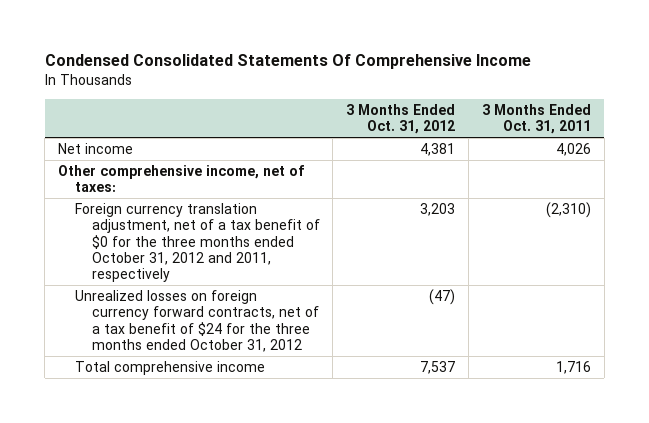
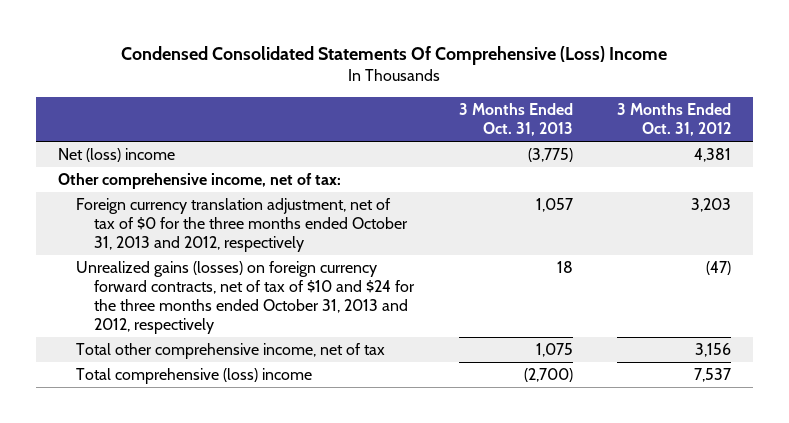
[44,54,531,70] Condensed Consolidated Statements Of Comprehensive Income -> [121,46,668,66] Condensed Consolidated Statements Of Comprehensive (Loss) Income
[481,103,591,134] 3 Months Ended Oct. 31, 2011 -> none
none -> [458,103,573,137] 3 Months Ended Oct. 31, 2013
[58,142,134,154] Net income -> [57,148,175,163] Net (loss) income
[58,164,306,193] Other comprehensive income, net of taxes: -> [57,173,341,190] Other comprehensive income, net of tax:
[74,202,320,283] Foreign currency translation adjustment, net of a tax benefit of $0 for the three months ended October 31, 2012 and 2011, respectively -> [75,198,409,253] Foreign currency translation adjustment, net of tax of $0 for the three months ended October 31, 2013 and 2012, respectively
[74,289,319,352] Unrealized losses on foreign currency forward contracts, net of a tax benefit of $24 for the three months ended October 31, 2012 -> [75,261,416,335] Unrealized gains (losses) on foreign currency forward contracts, net of tax of $10 and $24 for the three months ended October 31, 2013 and 2012, respectively
none -> [75,343,385,360] Total other comprehensive income, net of tax
[74,360,265,375] Total comprehensive income -> [75,368,312,385] Total comprehensive (loss) income

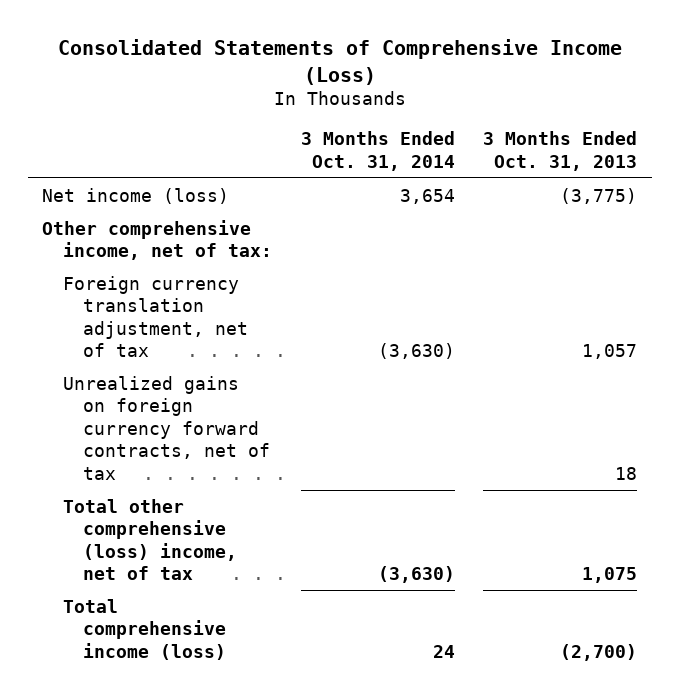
[121,46,668,66] Condensed Consolidated Statements Of Comprehensive (Loss) Income -> [57,38,622,85] Consolidated Statements of Comprehensive Income (Loss)
[616,103,731,137] 3 Months Ended Oct. 31, 2012 -> none
none -> [300,131,455,171] 3 Months Ended Oct. 31, 2014
[57,148,175,163] Net (loss) income -> [42,187,230,204] Net income (loss)
[75,198,409,253] Foreign currency translation adjustment, net of tax of $0 for the three months ended October 31, 2013 and 2012, respectively -> [62,275,249,358] Foreign currency translation adjustment, net of tax
[75,261,416,335] Unrealized gains (losses) on foreign currency forward contracts, net of tax of $10 and $24 for the three months ended October 31, 2013 and 2012, respectively -> [62,375,271,480] Unrealized gains on foreign currency forward contracts, net of tax
[75,343,385,360] Total other comprehensive income, net of tax -> [62,498,238,581] Total other comprehensive (loss) income, net of tax
[75,368,312,385] Total comprehensive (loss) income -> [62,598,227,660] Total comprehensive income (loss)

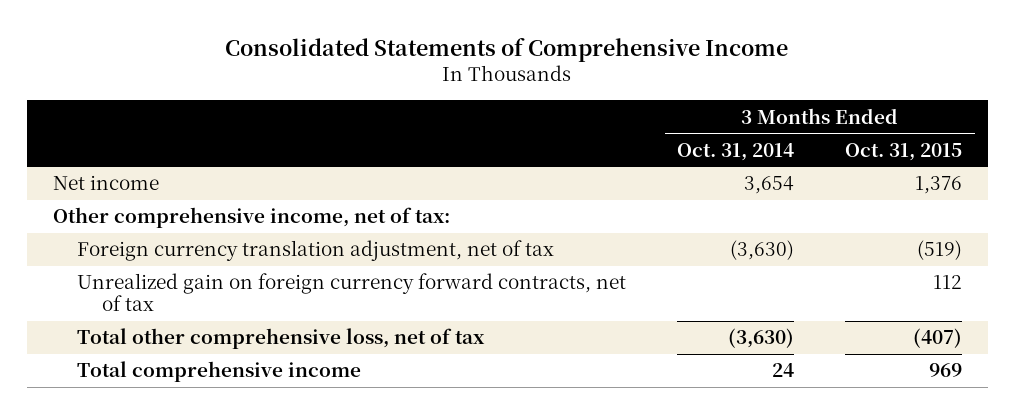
[57,38,622,85] Consolidated Statements of Comprehensive Income (Loss) -> [225,38,789,63] Consolidated Statements of Comprehensive Income
[483,131,638,171] 3 Months Ended Oct. 31, 2013 -> none
none -> [845,142,963,161] Oct. 31, 2015
[42,187,230,204] Net income (loss) -> [52,175,159,191] Net income
[62,375,271,480] Unrealized gains on foreign currency forward contracts, net of tax -> [77,273,627,312] Unrealized gain on foreign currency forward contracts, net of tax
[62,498,238,581] Total other comprehensive (loss) income, net of tax -> [77,328,486,350] Total other comprehensive loss, net of tax
[62,598,227,660] Total comprehensive income (loss) -> [77,361,362,383] Total comprehensive income

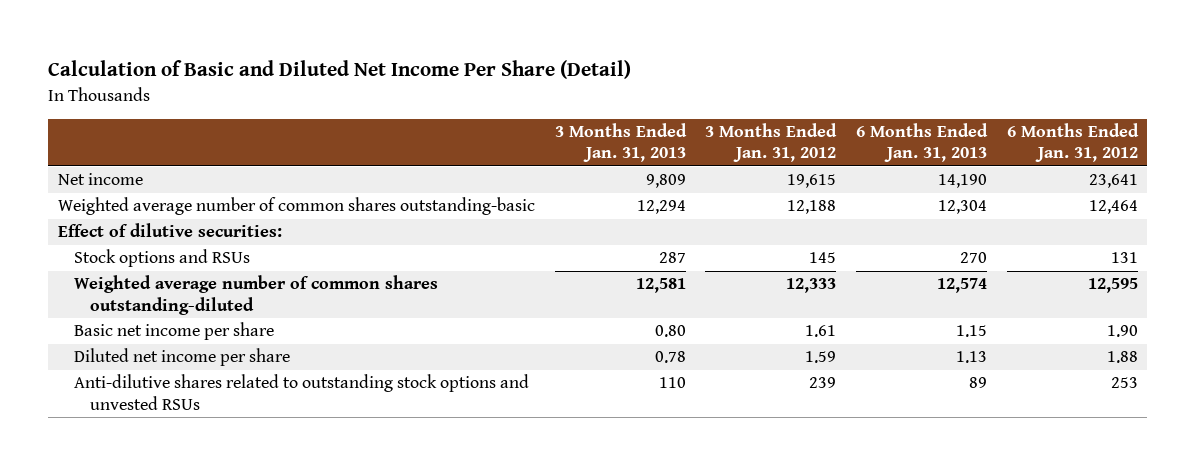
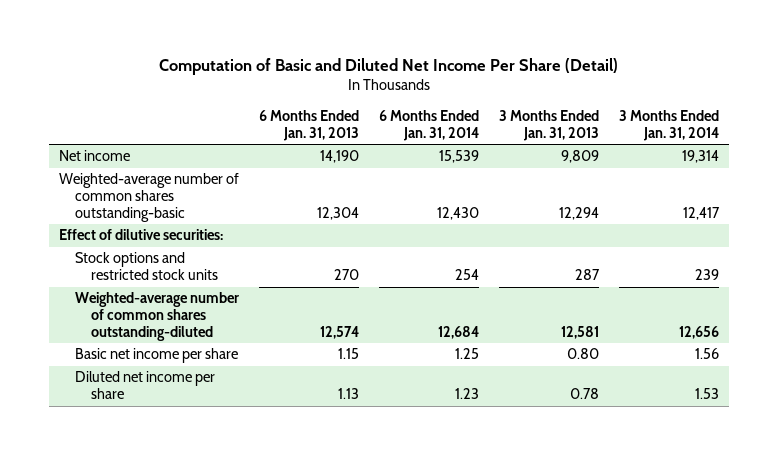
[48,60,632,80] Calculation of Basic and Diluted Net Income Per Share (Detail) -> [158,58,618,76] Computation of Basic and Diluted Net Income Per Share (Detail)
[705,123,838,163] 3 Months Ended Jan. 31, 2012 -> none
[1006,123,1139,163] 6 Months Ended Jan. 31, 2012 -> none
none -> [378,110,479,142] 6 Months Ended Jan. 31, 2014
none -> [618,110,719,142] 3 Months Ended Jan. 31, 2014
[58,197,536,216] Weighted average number of common shares outstanding-basic -> [58,173,239,223] Weighted-average number of common shares outstanding-basic
[74,249,251,268] Stock options and RSUs -> [74,252,218,281] Stock options and restricted stock units
[74,275,439,315] Weighted average number of common shares outstanding-diluted -> [74,292,239,342] Weighted-average number of common shares outstanding-diluted
[74,374,530,410] Anti-dilutive shares related to outstanding stock options and unvested RSUs -> none

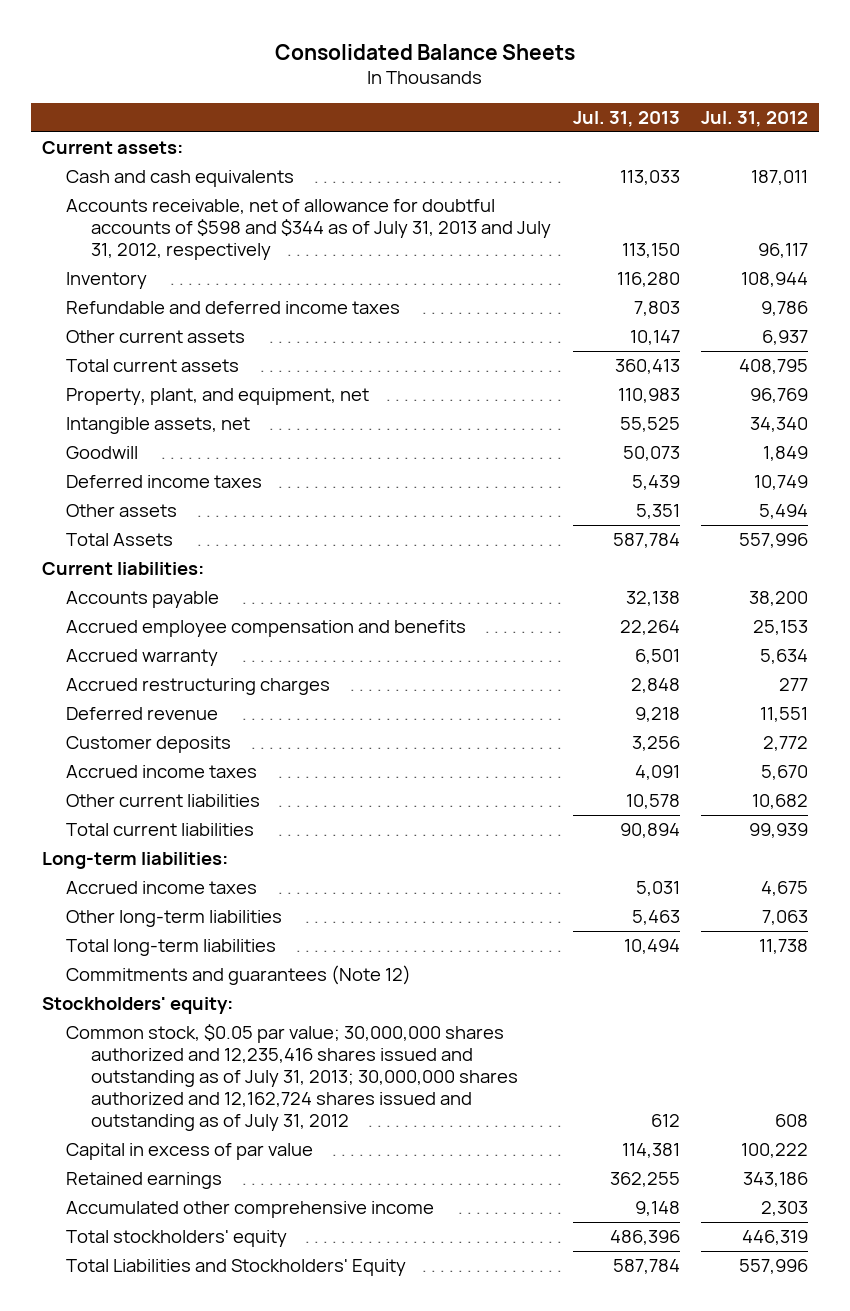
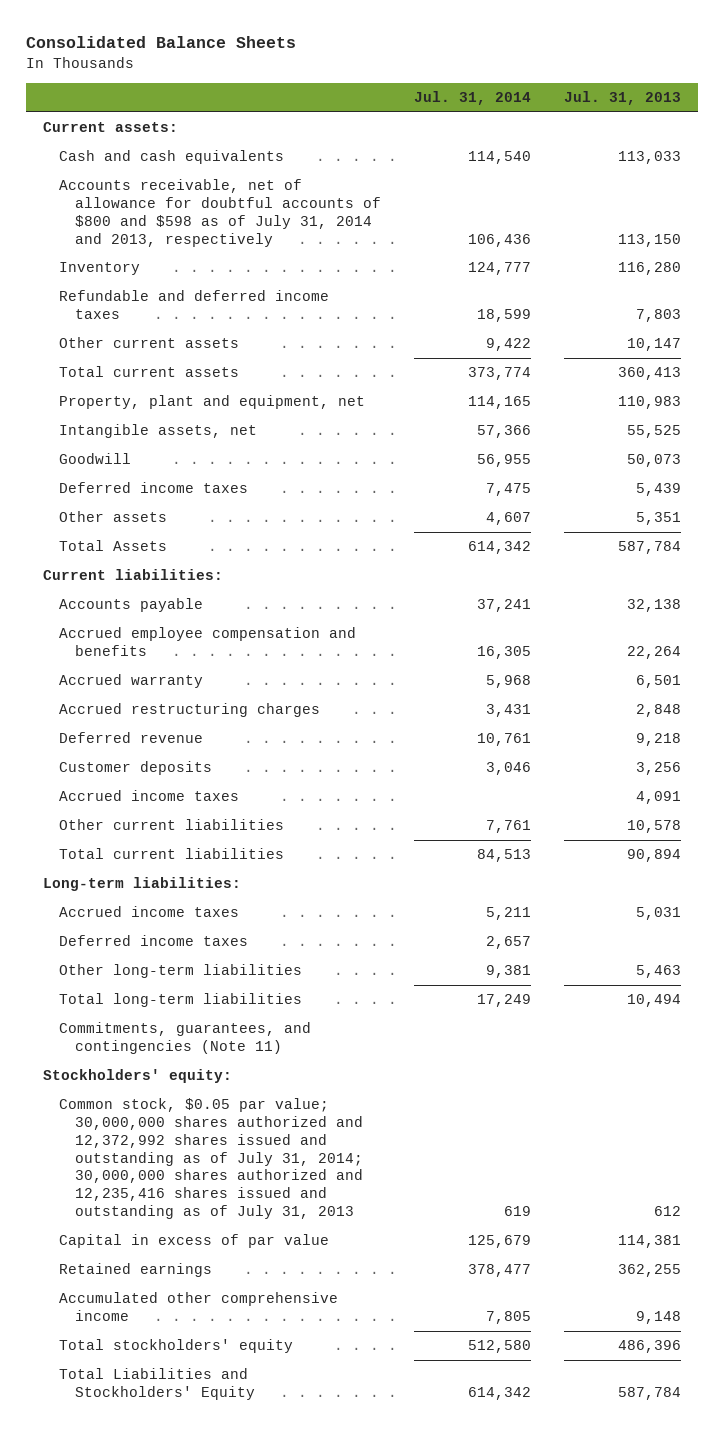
[701,110,809,127] Jul. 31, 2012 -> none
none -> [414,90,532,105] Jul. 31, 2014
[66,199,551,261] Accounts receivable, net of allowance for doubtful accounts of $598 and $344 as of July 31, 2013 and July 31, 2012, respectively -> [58,179,381,247] Accounts receivable, net of allowance for doubtful accounts of $800 and $598 as of July 31, 2014 and 2013, respectively
[66,388,370,406] Property, plant, and equipment, net -> [58,395,365,410] Property, plant and equipment, net
none -> [58,935,248,947] Deferred income taxes
[66,965,412,986] Commitments and guarantees (Note 12) -> [58,1022,311,1055] Commitments, guarantees, and contingencies (Note 11)
[66,1024,518,1132] Common stock, $0.05 par value; 30,000,000 shares authorized and 12,235,416 shares issued and outstanding as of July 31, 2013; 30,000,000 shares authorized and 12,162,724 shares issued and outstanding as of July 31, 2012 -> [58,1098,363,1219] Common stock, $0.05 par value; 30,000,000 shares authorized and 12,372,992 shares issued and outstanding as of July 31, 2014; 30,000,000 shares authorized and 12,235,416 shares issued and outstanding as of July 31, 2013

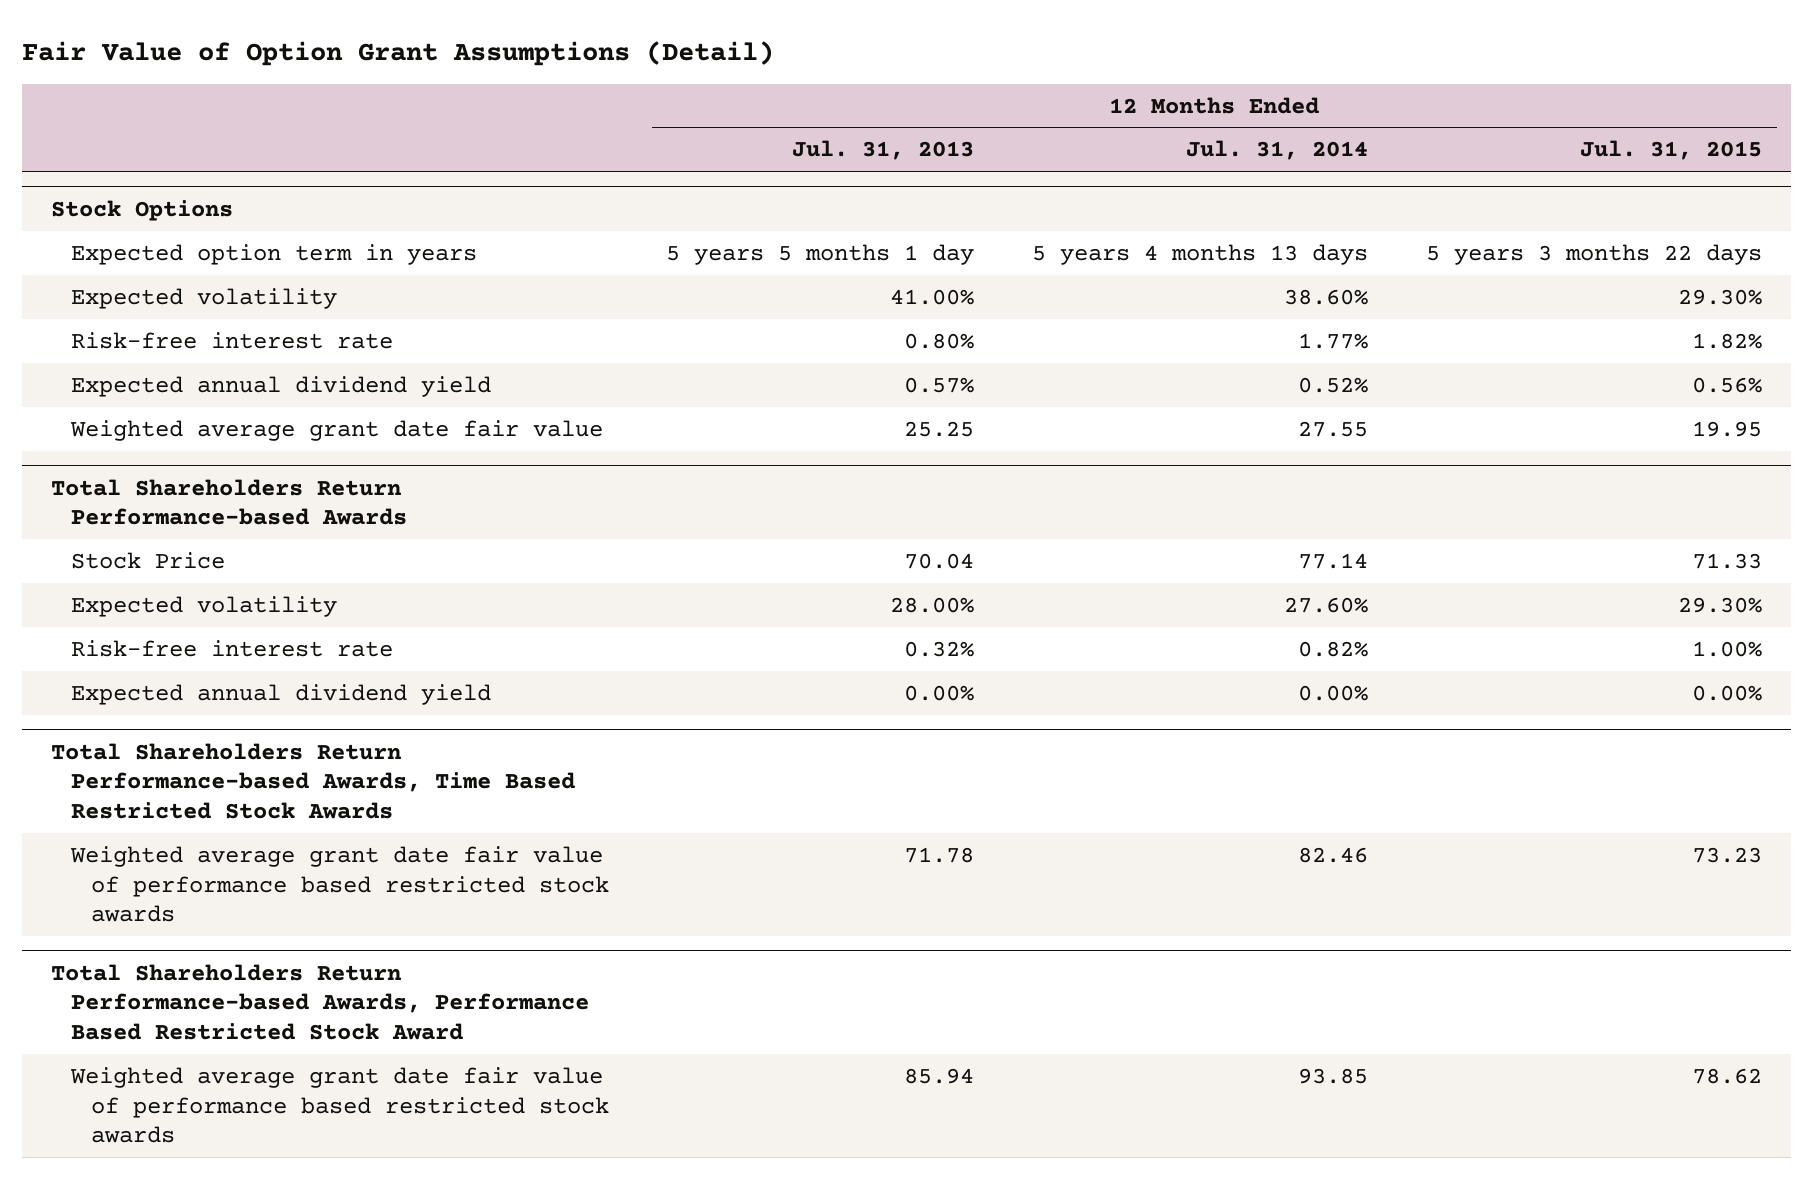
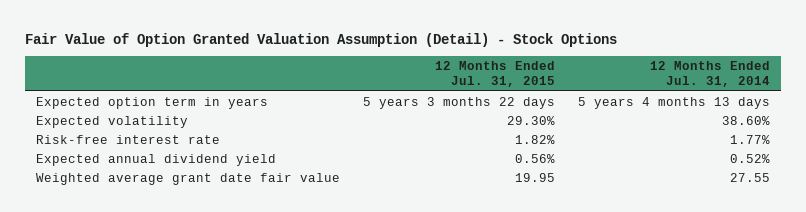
[22,40,775,66] Fair Value of Option Grant Assumptions (Detail) -> [24,32,617,47] Fair Value of Option Granted Valuation Assumption (Detail) - Stock Options
[792,140,975,161] Jul. 31, 2013 -> none
[51,199,234,221] Stock Options -> none
[51,478,407,526] Total Shareholders Return Performance-based Awards -> none
[70,551,225,569] Stock Price -> none
[70,595,337,617] Expected volatility -> none
[70,639,393,657] Risk-free interest rate -> none
[70,683,491,705] Expected annual dividend yield -> none
[51,742,575,820] Total Shareholders Return Performance-based Awards, Time Based Restricted Stock Awards -> none
[69,845,609,923] Weighted average grant date fair value of performance based restricted stock awards -> none
[51,963,589,1041] Total Shareholders Return Performance-based Awards, Performance Based Restricted Stock Award -> none
[69,1066,609,1144] Weighted average grant date fair value of performance based restricted stock awards -> none

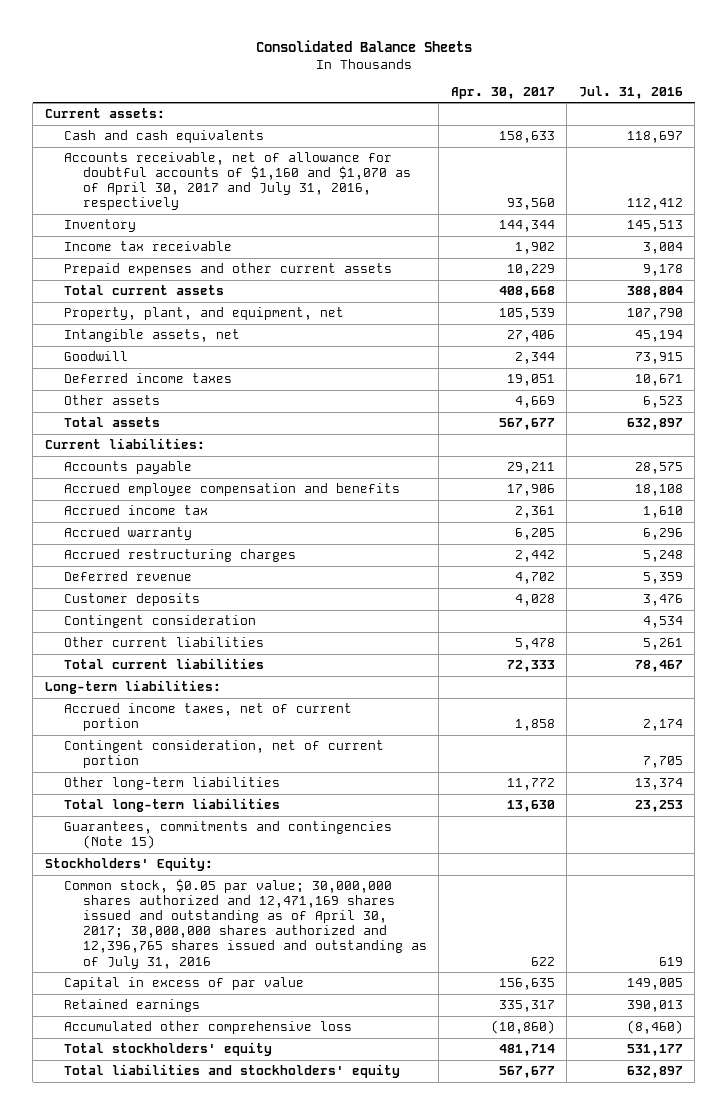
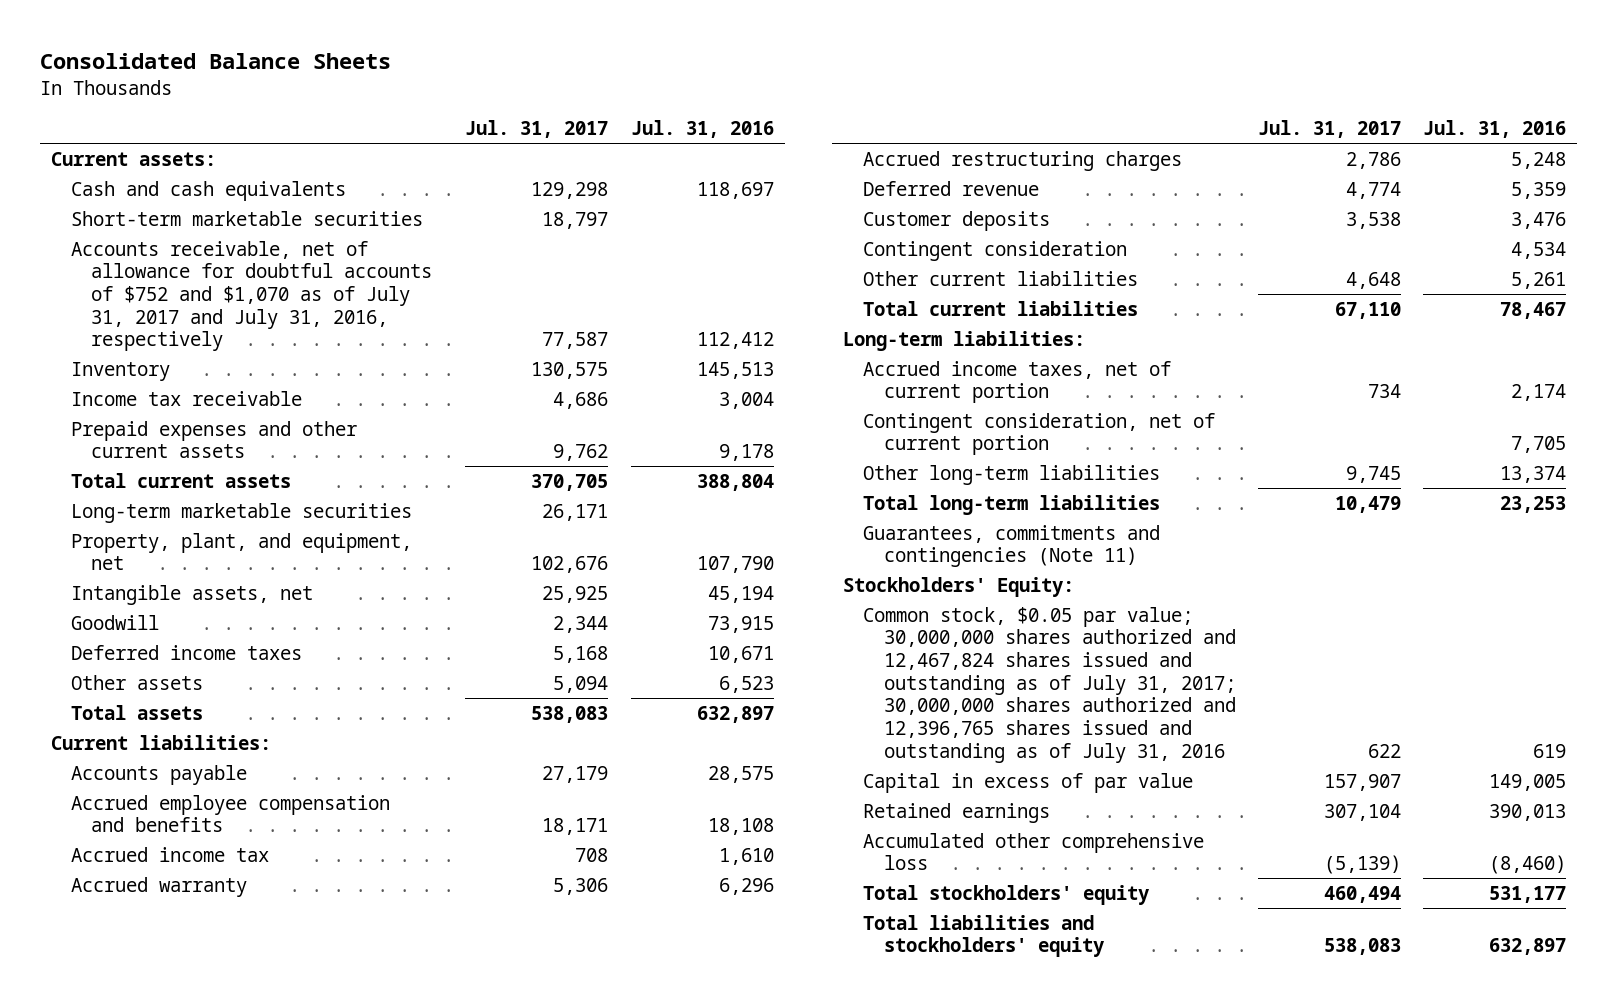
[450,86,555,99] Apr. 30, 2017 -> none
none -> [465,120,609,139] Jul. 31, 2017
none -> [71,210,424,226] Short-term marketable securities
[63,152,411,211] Accounts receivable, net of allowance for doubtful accounts of $1,160 and $1,070 as of April 30, 2017 and July 31, 2016, respectively -> [71,240,433,352] Accounts receivable, net of allowance for doubtful accounts of $752 and $1,070 as of July 31, 2017 and July 31, 2016, respectively
none -> [71,502,413,523] Long-term marketable securities
[63,821,392,850] Guarantees, commitments and contingencies (Note 15) -> [863,524,1161,568] Guarantees, commitments and contingencies (Note 11)
[63,879,427,969] Common stock, $0.05 par value; 30,000,000 shares authorized and 12,471,169 shares issued and outstanding as of April 30, 2017; 30,000,000 shares authorized and 12,396,765 shares issued and outstanding as of July 31, 2016 -> [863,606,1236,763] Common stock, $0.05 par value; 30,000,000 shares authorized and 12,467,824 shares issued and outstanding as of July 31, 2017; 30,000,000 shares authorized and 12,396,765 shares issued and outstanding as of July 31, 2016

